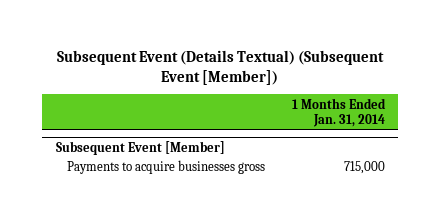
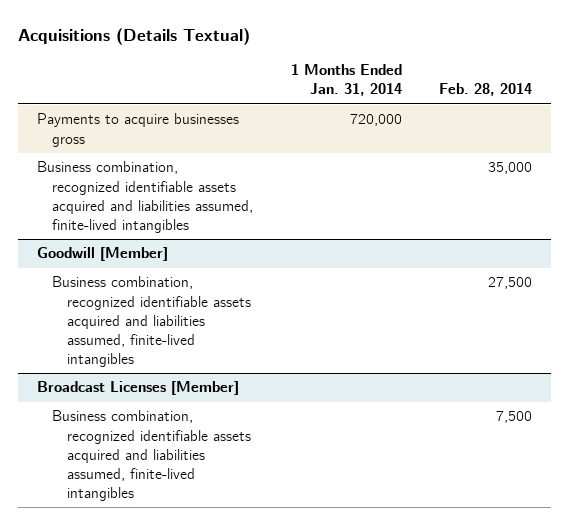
[57,50,385,85] Subsequent Event (Details Textual) (Subsequent Event [Member]) -> [17,27,250,45] Acquisitions (Details Textual)
none -> [439,83,533,97] Feb. 28, 2014
[55,140,225,155] Subsequent Event [Member] -> none
[67,160,266,175] Payments to acquire businesses gross -> none
none -> [36,113,239,147] Payments to acquire businesses gross
none -> [36,161,253,233] Business combination, recognized identifiable assets acquired and liabilities assumed, finite-lived intangibles
none -> [36,247,168,262] Goodwill [Member]
none -> [51,276,251,368] Business combination, recognized identifiable assets acquired and liabilities assumed, finite-lived intangibles
none -> [36,381,239,396] Broadcast Licenses [Member]
none -> [51,410,251,502] Business combination, recognized identifiable assets acquired and liabilities assumed, finite-lived intangibles

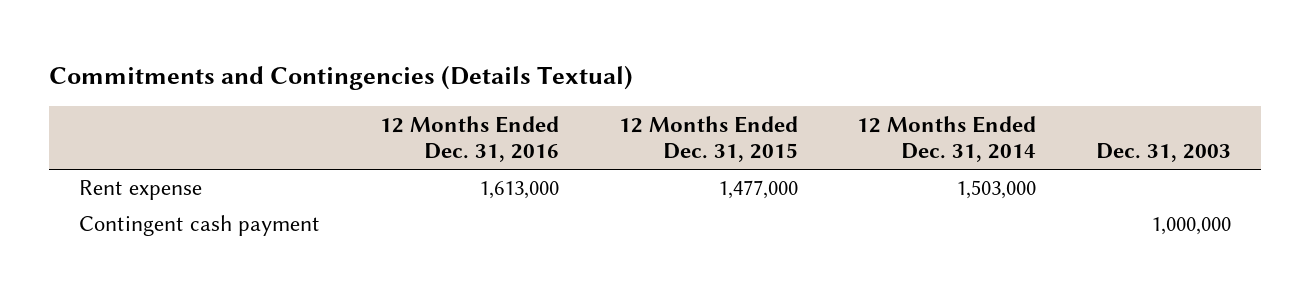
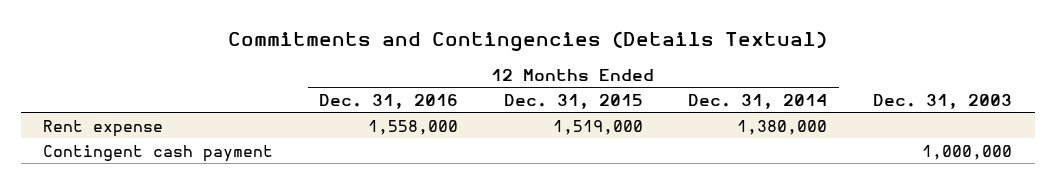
[478,181,559,200] 1,613,000 -> [368,119,459,135] 1,558,000
[717,180,798,200] 1,477,000 -> [552,119,643,135] 1,519,000
[956,180,1037,200] 1,503,000 -> [737,119,828,135] 1,380,000

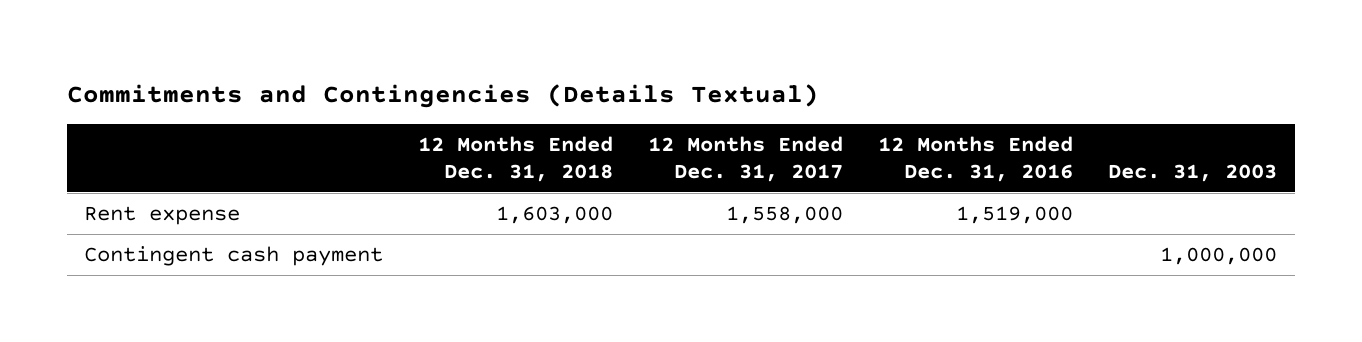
[503,93,643,109] Dec. 31, 2015 -> none
[688,93,828,109] Dec. 31, 2014 -> none
none -> [418,136,614,182] 12 Months Ended Dec. 31, 2018
none -> [648,136,844,182] 12 Months Ended Dec. 31, 2017
[368,119,459,135] 1,558,000 -> [956,206,1074,225] 1,519,000

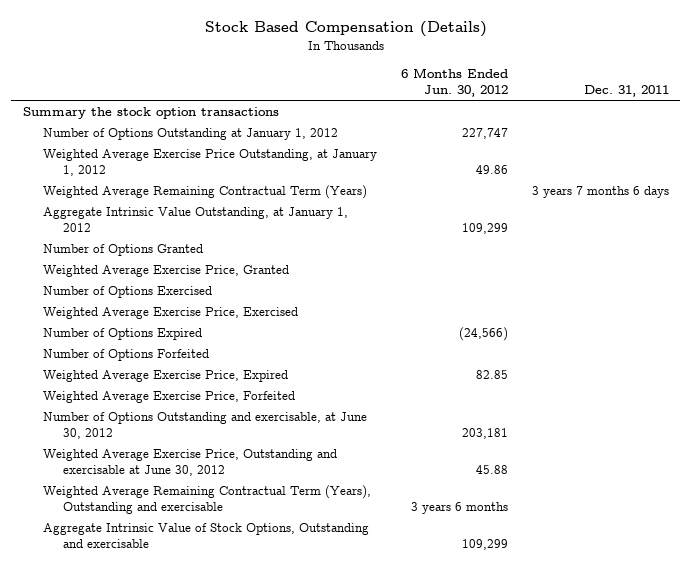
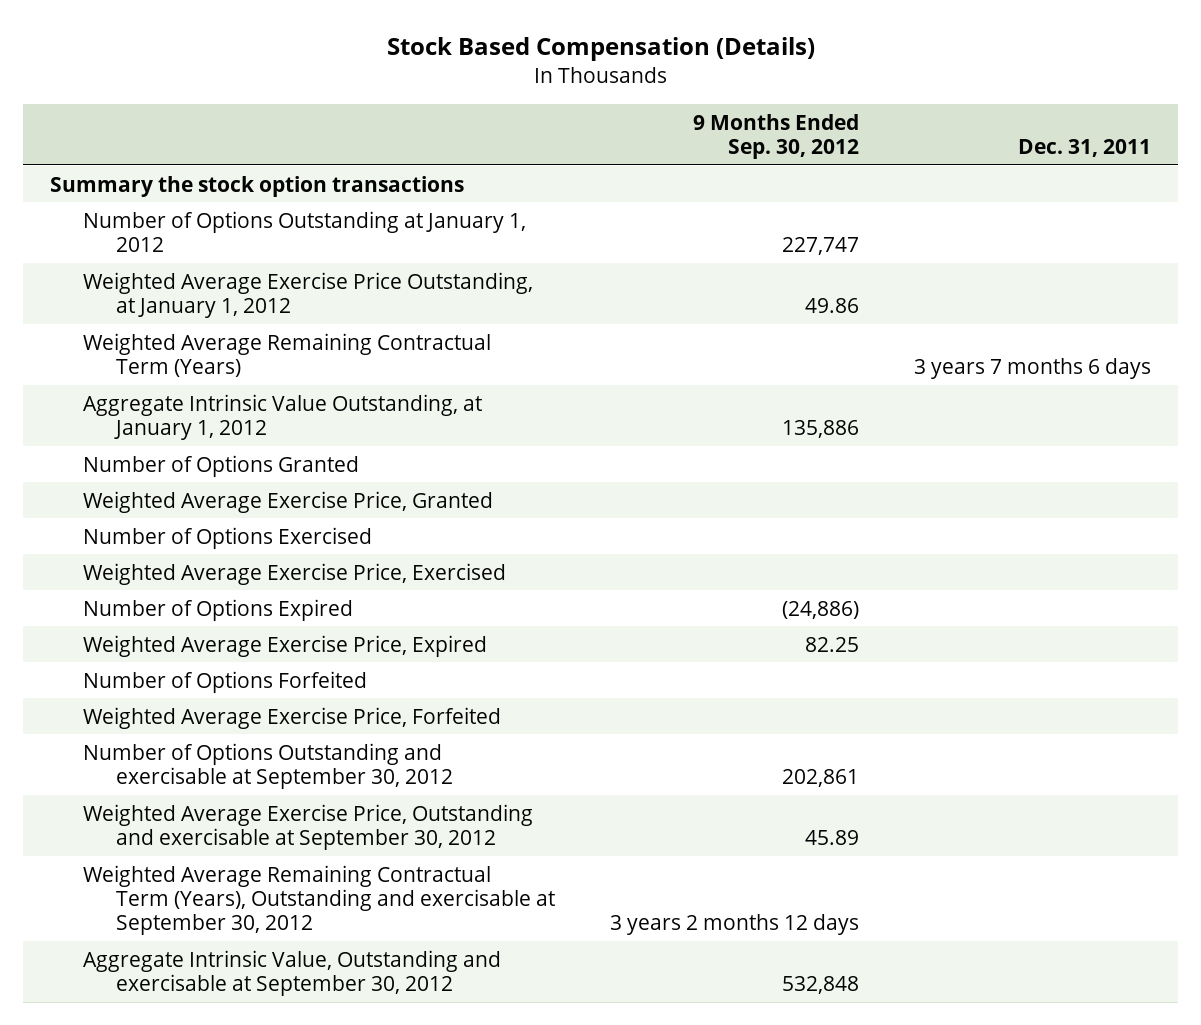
[400,68,508,98] 6 Months Ended Jun. 30, 2012 -> none
none -> [692,113,859,159] 9 Months Ended Sep. 30, 2012
[43,349,210,362] Number of Options Forfeited -> [83,670,368,693] Number of Options Forfeited
[43,412,368,440] Number of Options Outstanding and exercisable, at June 30, 2012 -> [83,742,453,789] Number of Options Outstanding and exercisable at September 30, 2012
[43,449,338,477] Weighted Average Exercise Price, Outstanding and exercisable at June 30, 2012 -> [83,803,534,850] Weighted Average Exercise Price, Outstanding and exercisable at September 30, 2012
[43,485,372,515] Weighted Average Remaining Contractual Term (Years), Outstanding and exercisable -> [83,864,555,935] Weighted Average Remaining Contractual Term (Years), Outstanding and exercisable at September 30, 2012
[43,523,370,549] Aggregate Intrinsic Value of Stock Options, Outstanding and exercisable -> [83,949,502,996] Aggregate Intrinsic Value, Outstanding and exercisable at September 30, 2012

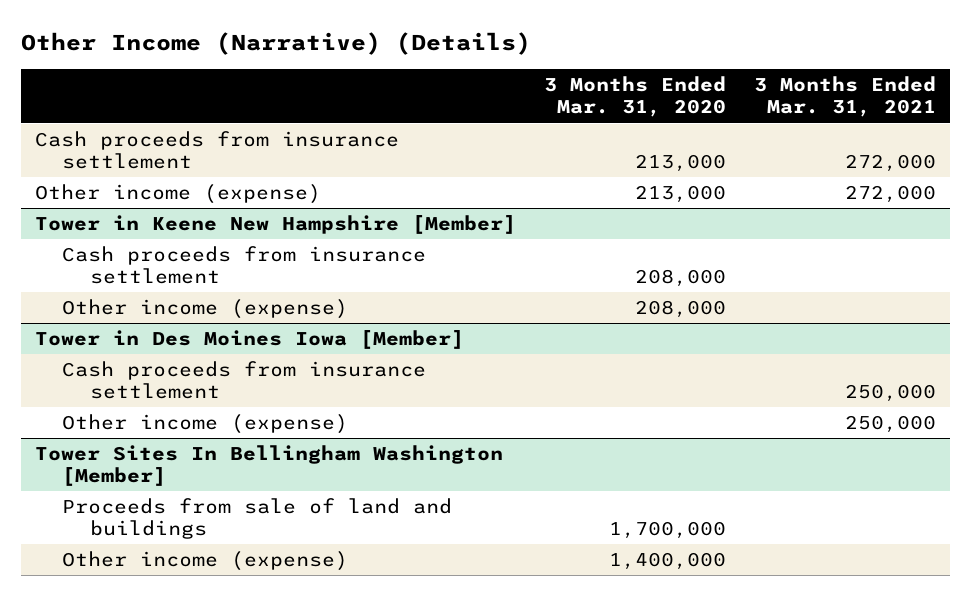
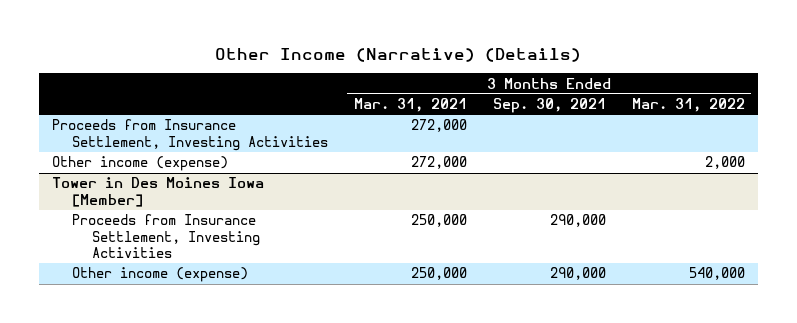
[544,76,727,118] 3 Months Ended Mar. 31, 2020 -> none
none -> [492,98,606,114] Sep. 30, 2021
none -> [631,98,745,113] Mar. 31, 2022
[35,131,400,170] Cash proceeds from insurance settlement -> [51,119,328,151] Proceeds from Insurance Settlement, Investing Activities
[35,215,517,235] Tower in Keene New Hampshire [Member] -> none
[62,246,427,285] Cash proceeds from insurance settlement -> none
[62,299,349,320] Other income (expense) -> none
[62,361,427,400] Cash proceeds from insurance settlement -> [71,214,260,259] Proceeds from Insurance Settlement, Investing Activities
[35,445,504,487] Tower Sites In Bellingham Washington [Member] -> none
[62,498,453,540] Proceeds from sale of land and buildings -> none
[62,551,349,572] Other income (expense) -> none

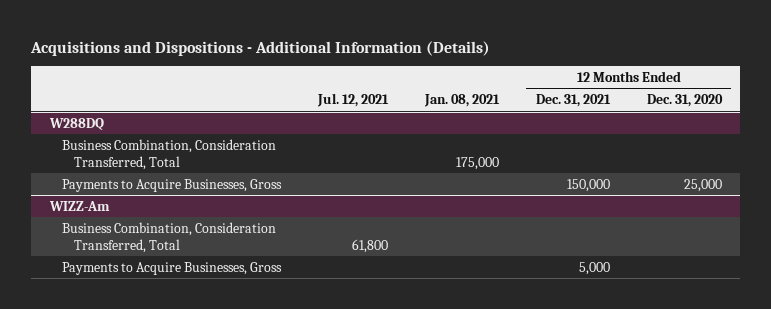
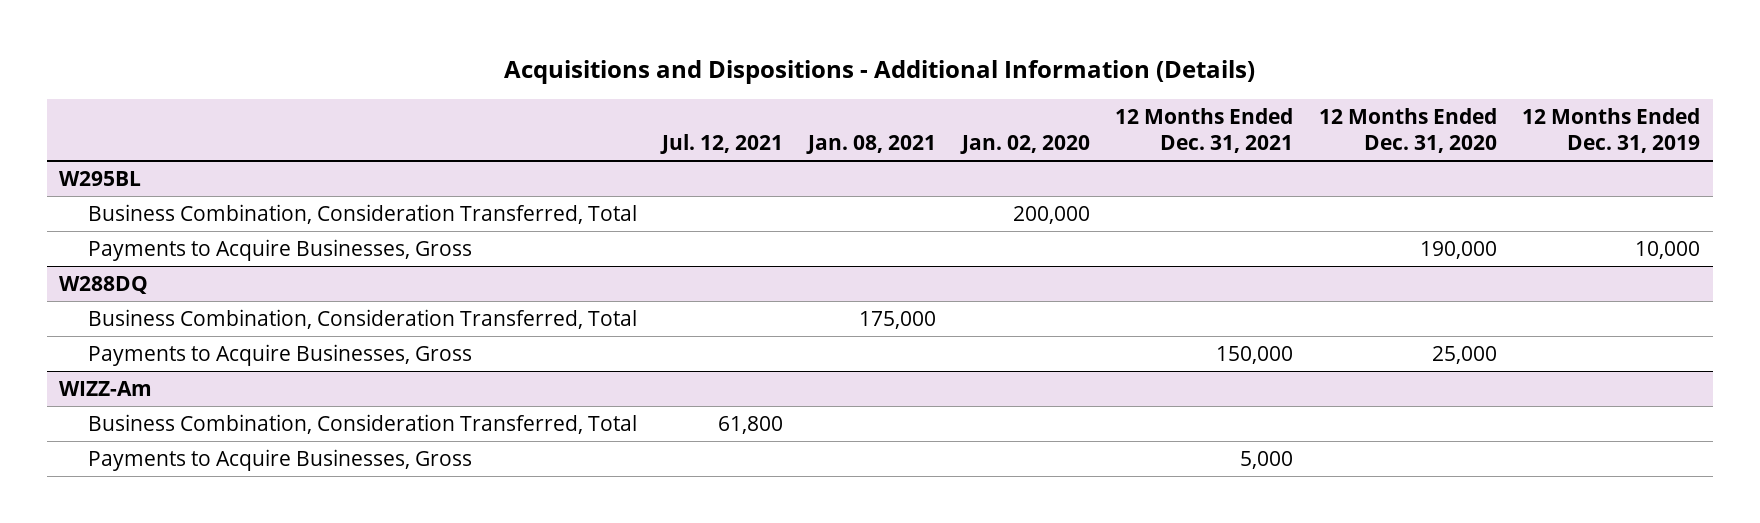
none -> [959,135,1090,155] Jan. 02, 2020
none -> [1522,107,1701,154] 12 Months Ended Dec. 31, 2019
none -> [59,170,142,186] W295BL
none -> [87,203,637,224] Business Combination, Consideration Transferred, Total
none -> [87,238,472,261] Payments to Acquire Businesses, Gross

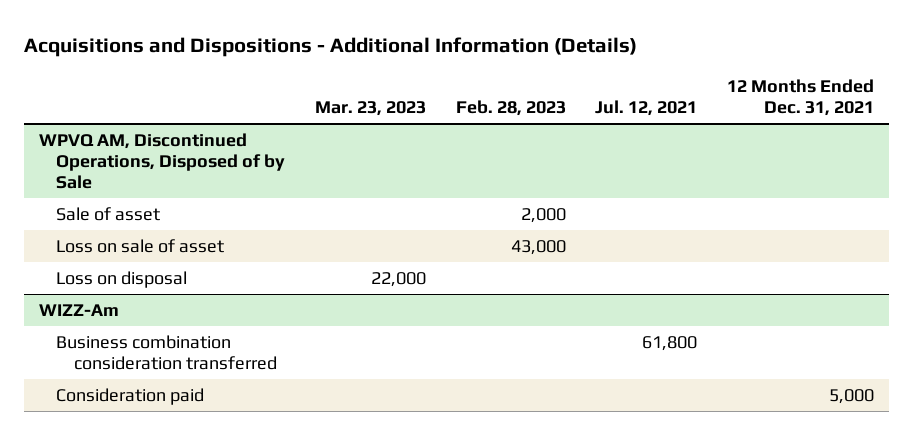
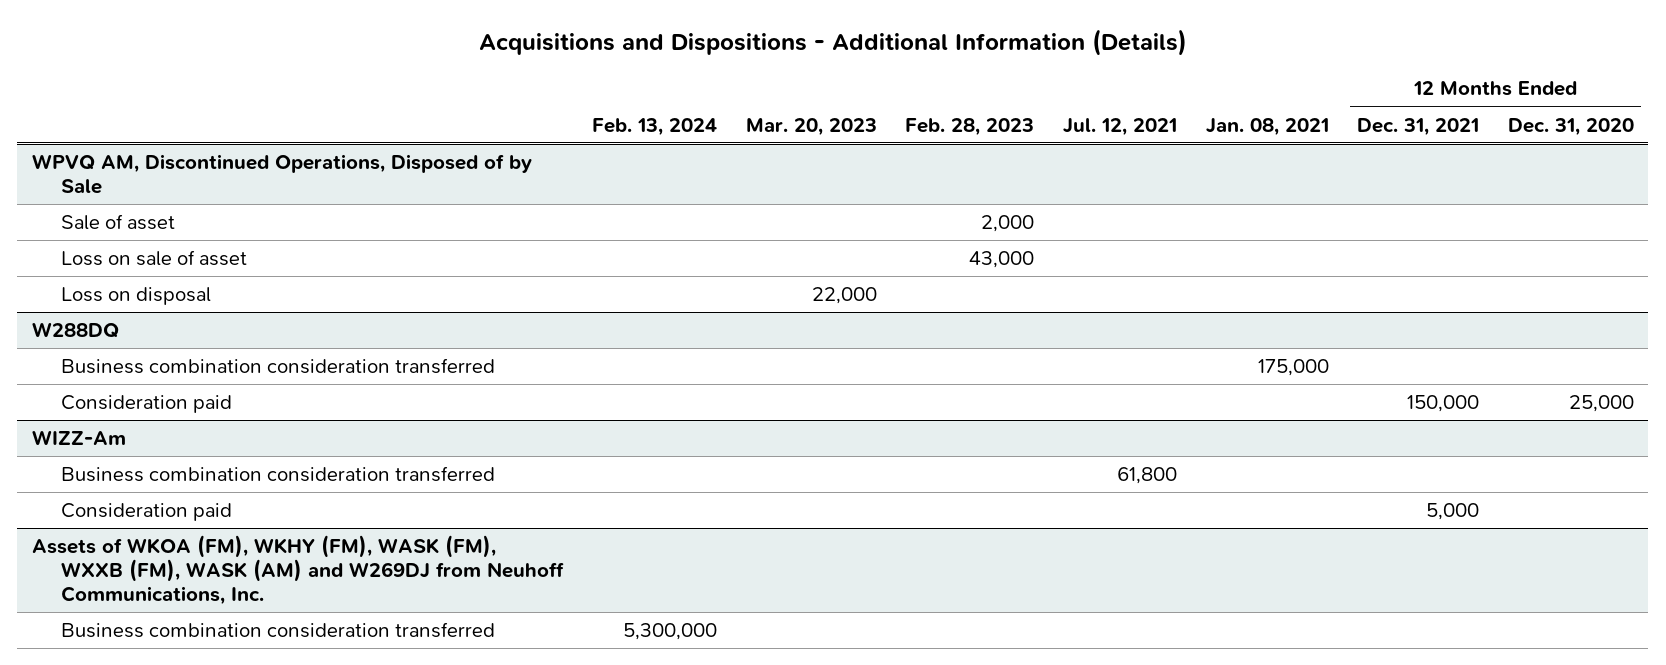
[315,100,427,116] Mar. 23, 2023 -> none
none -> [592,117,718,136] Feb. 13, 2024
none -> [745,117,877,136] Mar. 20, 2023
none -> [1205,117,1329,136] Jan. 08, 2021
none -> [1508,117,1635,136] Dec. 31, 2020
none -> [31,322,119,339] W288DQ
none -> [61,358,496,375] Business combination consideration transferred
none -> [61,395,233,414] Consideration paid
none -> [31,535,565,606] Assets of WKOA (FM), WKHY (FM), WASK (FM), WXXB (FM), WASK (AM) and W269DJ from Neuhoff Communications, Inc.
none -> [61,622,496,639] Business combination consideration transferred

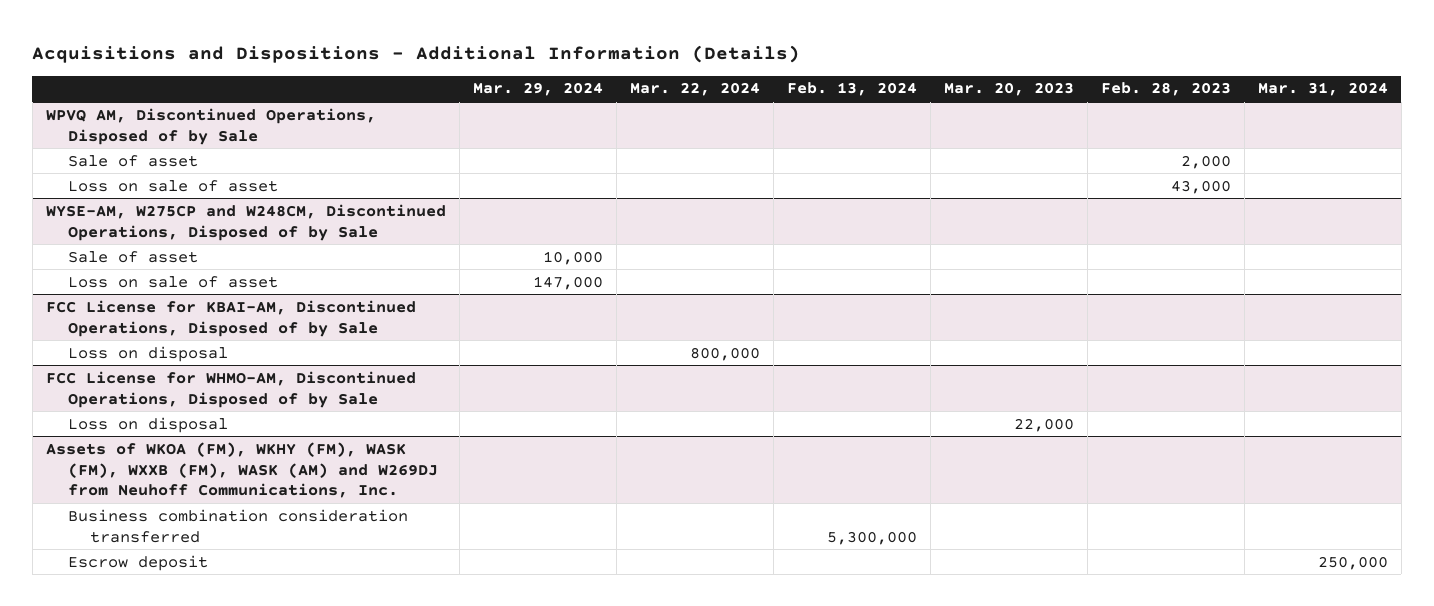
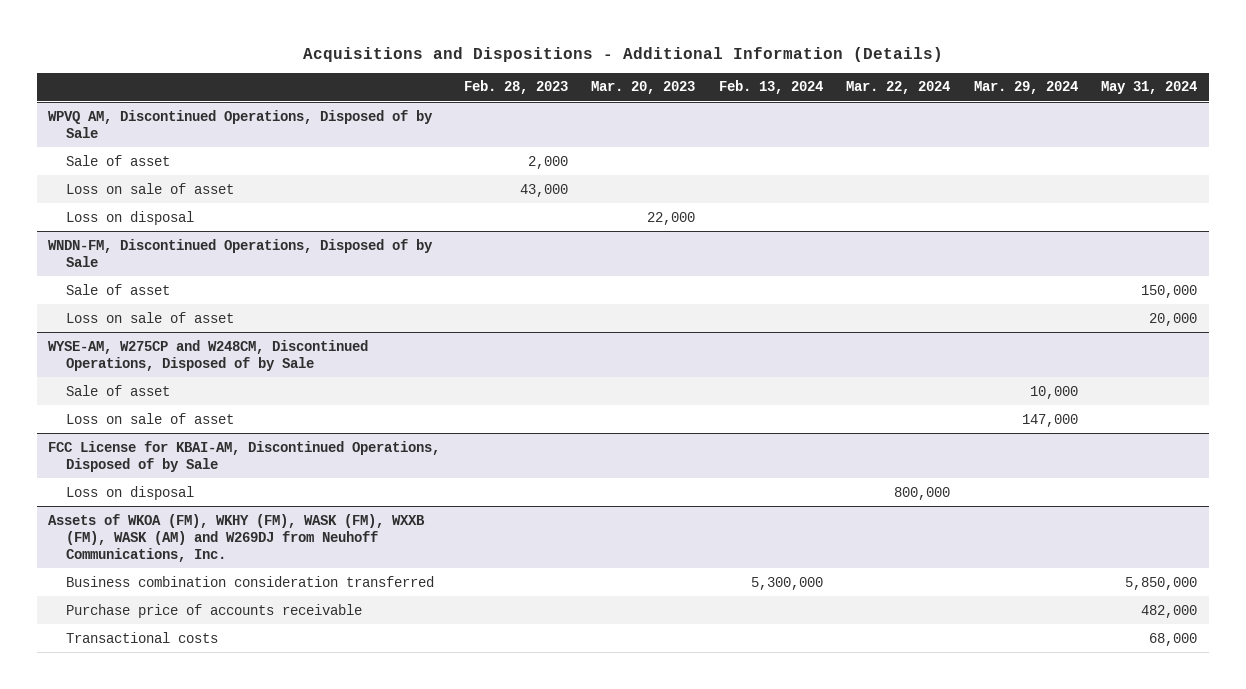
[1257,82,1388,97] Mar. 31, 2024 -> none
none -> [1101,81,1198,95] May 31, 2024
none -> [66,210,195,225] Loss on disposal
none -> [48,238,434,267] WNDN-FM, Discontinued Operations, Disposed of by Sale
none -> [66,283,171,295] Sale of asset
none -> [66,311,235,323] Loss on sale of asset
[45,370,416,408] FCC License for WHMO-AM, Discontinued Operations, Disposed of by Sale -> none
[67,416,228,433] Loss on disposal -> none
[67,554,208,571] Escrow deposit -> none
none -> [66,603,363,618] Purchase price of accounts receivable
none -> [66,631,219,643] Transactional costs

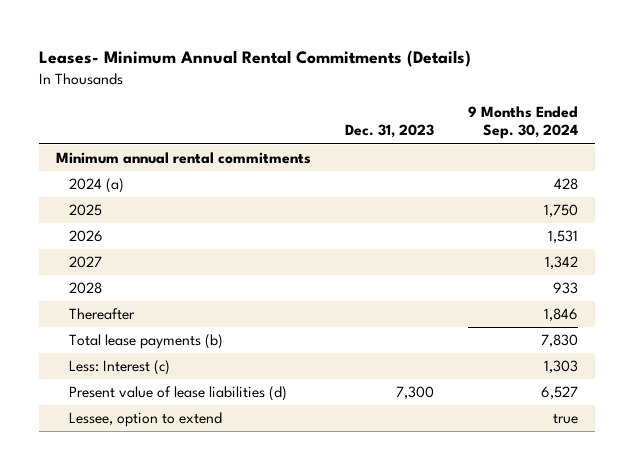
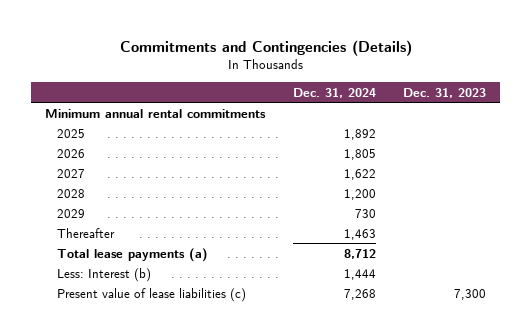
[39,49,472,67] Leases- Minimum Annual Rental Commitments (Details) -> [119,39,412,56] Commitments and Contingencies (Details)
[467,105,578,140] 9 Months Ended Sep. 30, 2024 -> none
none -> [292,87,376,98] Dec. 31, 2024
[69,178,125,194] 2024 (a) -> none
none -> [57,208,86,218] 2029
[69,412,223,428] Lessee, option to extend -> none
[69,334,224,350] Total lease payments (b) -> [57,247,209,262] Total lease payments (a)
[69,360,171,376] Less: Interest (c) -> [57,267,152,282] Less: Interest (b)
[69,386,288,402] Present value of lease liabilities (d) -> [57,287,247,302] Present value of lease liabilities (c)

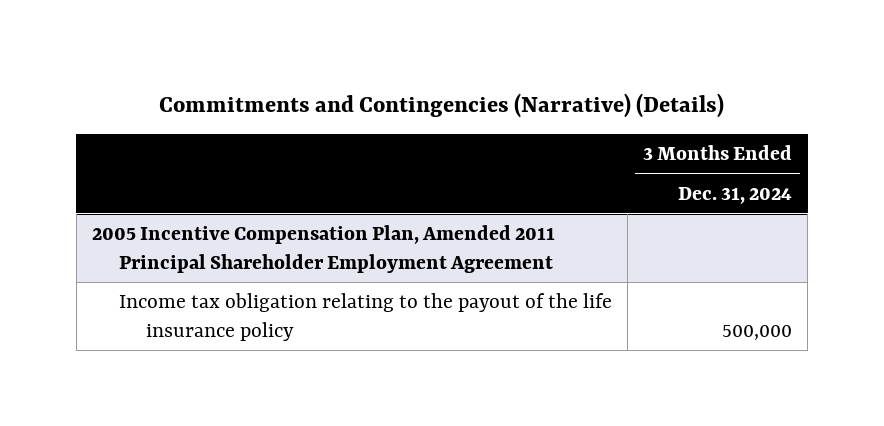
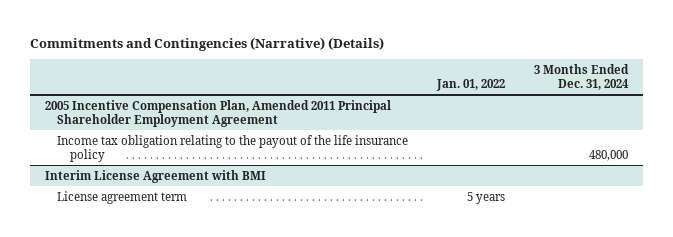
none -> [436,78,506,91] Jan. 01, 2022
[722,325,793,341] 500,000 -> [589,149,629,161] 480,000
none -> [44,169,266,183] Interim License Agreement with BMI
none -> [57,190,188,204] License agreement term

